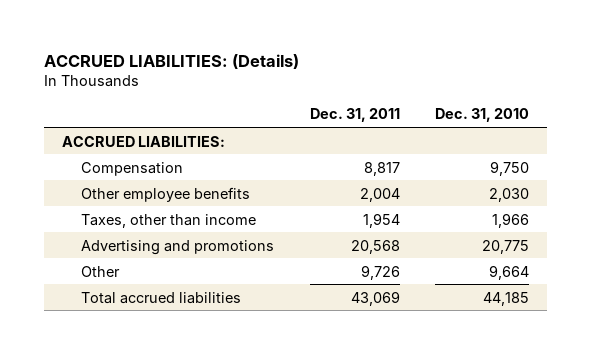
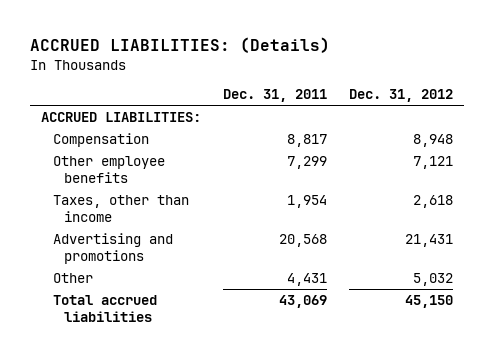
[435,108,530,123] Dec. 31, 2010 -> none
none -> [349,89,454,103] Dec. 31, 2012
[359,187,400,202] 2,004 -> [287,156,328,170] 7,299
[360,264,400,280] 9,726 -> [287,273,328,287] 4,431

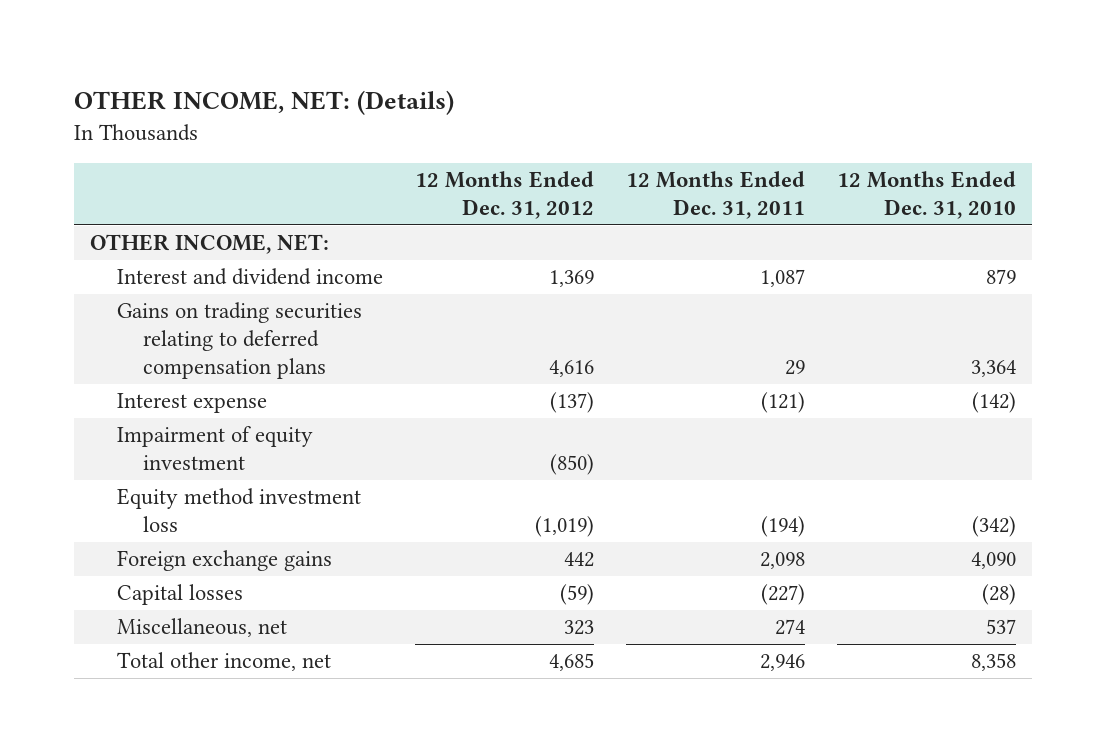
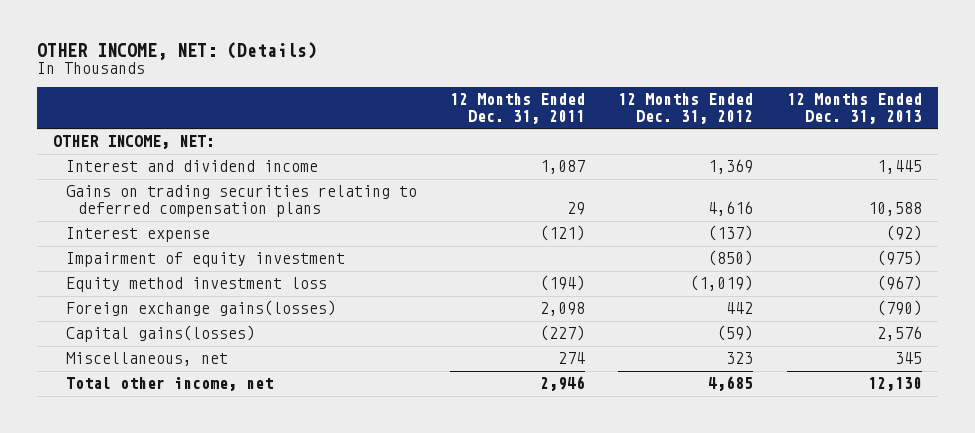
[836,171,1016,220] 12 Months Ended Dec. 31, 2010 -> none
none -> [786,92,922,124] 12 Months Ended Dec. 31, 2013
[116,550,332,572] Foreign exchange gains -> [65,300,336,317] Foreign exchange gains(losses)
[116,584,243,606] Capital losses -> [65,325,255,343] Capital gains(losses)

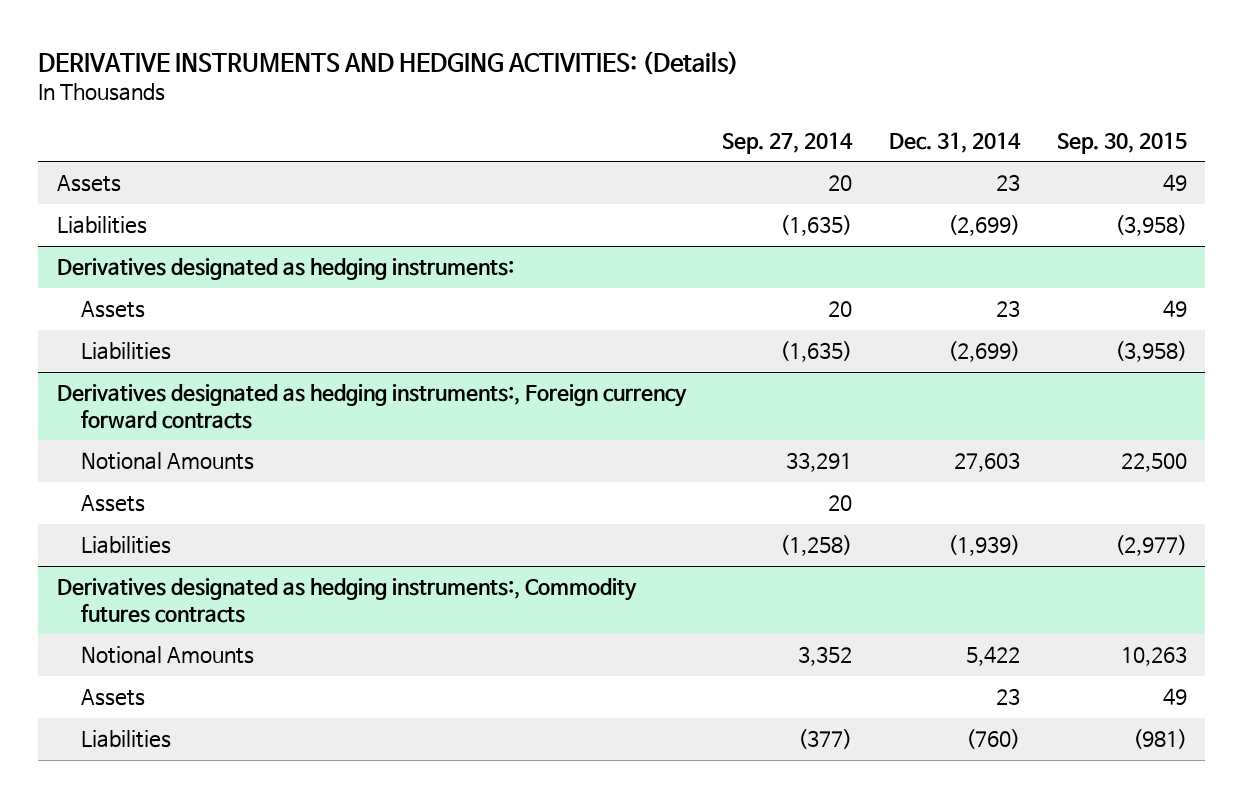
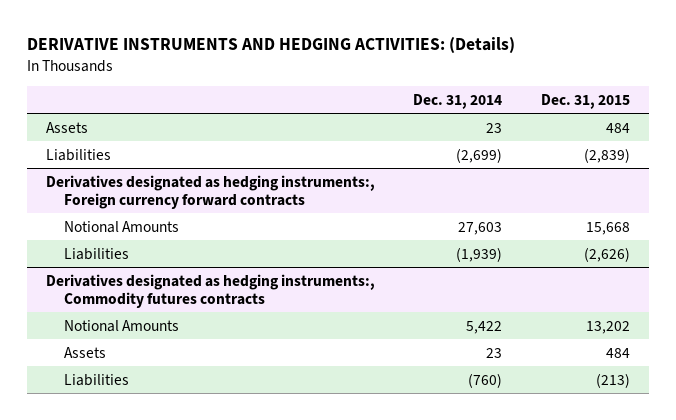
[722,131,854,154] Sep. 27, 2014 -> none
[1056,131,1187,154] Sep. 30, 2015 -> none
none -> [540,93,630,109] Dec. 31, 2015
[56,258,514,281] Derivatives designated as hedging instruments: -> none
[80,301,145,319] Assets -> none
[80,342,171,361] Liabilities -> none
[80,495,145,513] Assets -> none

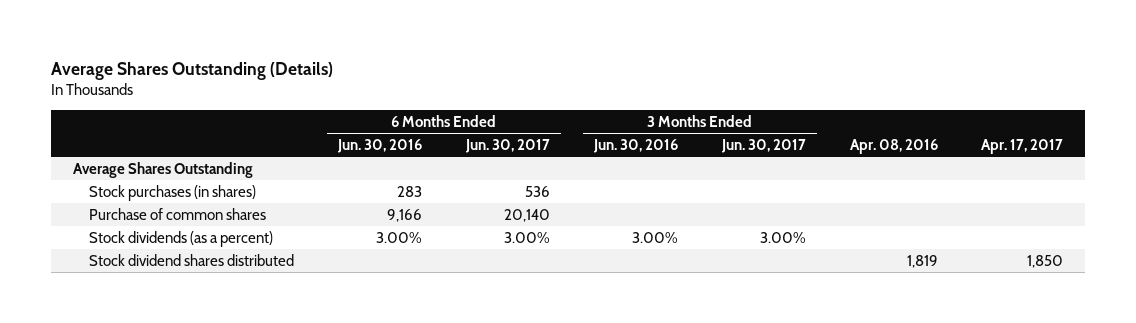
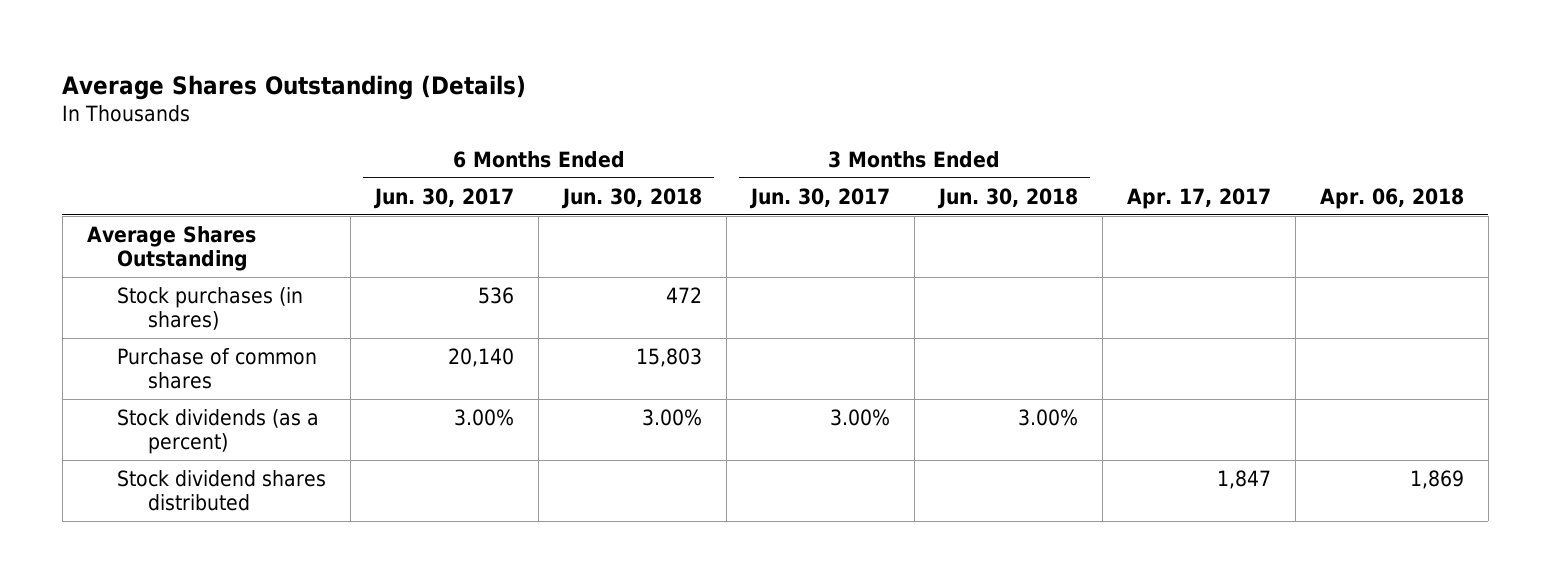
[337,138,423,153] Jun. 30, 2016 -> none
[592,138,678,153] Jun. 30, 2016 -> none
[849,138,938,154] Apr. 08, 2016 -> none
none -> [561,187,703,209] Jun. 30, 2018
none -> [936,187,1078,209] Jun. 30, 2018
none -> [1319,187,1464,209] Apr. 06, 2018
[1027,254,1064,268] 1,850 -> [1216,469,1271,489] 1,847

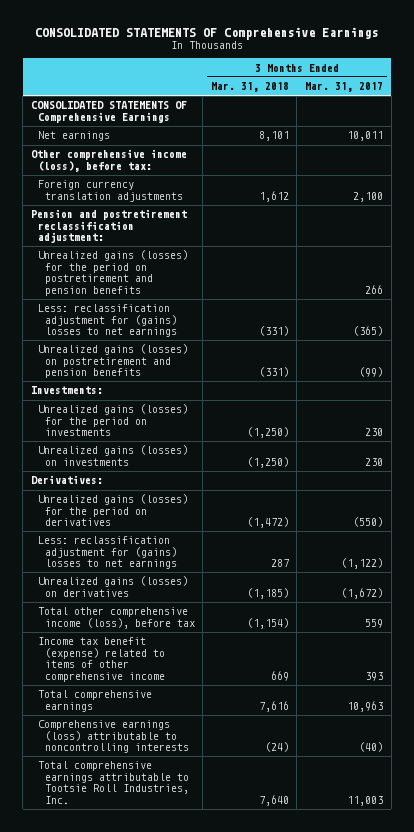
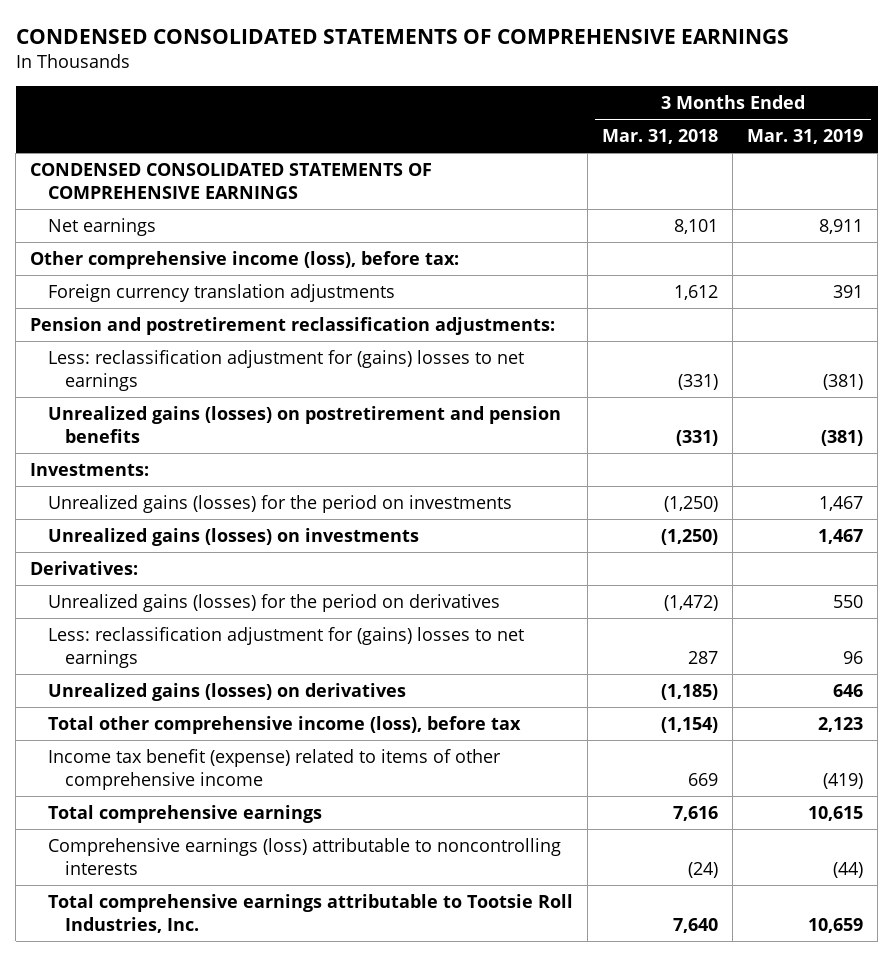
[34,26,378,40] CONSOLIDATED STATEMENTS OF Comprehensive Earnings -> [15,28,789,44] CONDENSED CONSOLIDATED STATEMENTS OF COMPREHENSIVE EARNINGS
[304,82,383,93] Mar. 31, 2017 -> none
none -> [747,129,864,145] Mar. 31, 2019
[30,101,187,123] CONSOLIDATED STATEMENTS OF Comprehensive Earnings -> [30,162,433,199] CONDENSED CONSOLIDATED STATEMENTS OF COMPREHENSIVE EARNINGS
[37,250,188,296] Unrealized gains (losses) for the period on postretirement and pension benefits -> none
[30,209,187,244] Pension and postretirement reclassification adjustment: -> [30,316,556,335] Pension and postretirement reclassification adjustments:

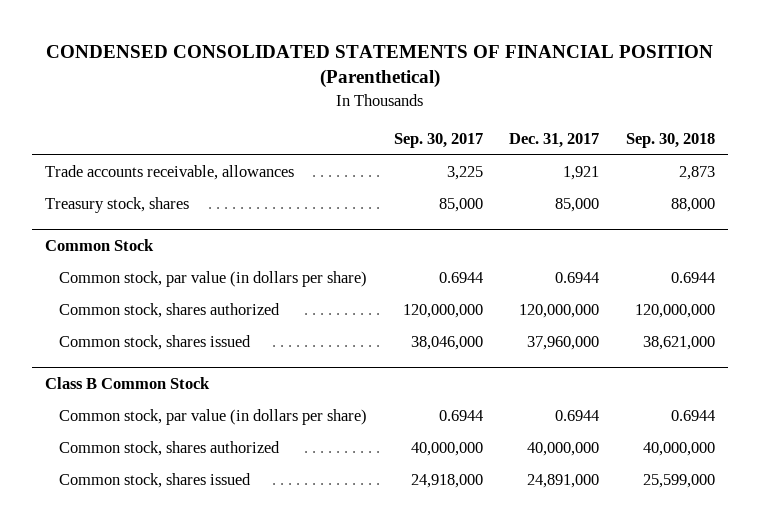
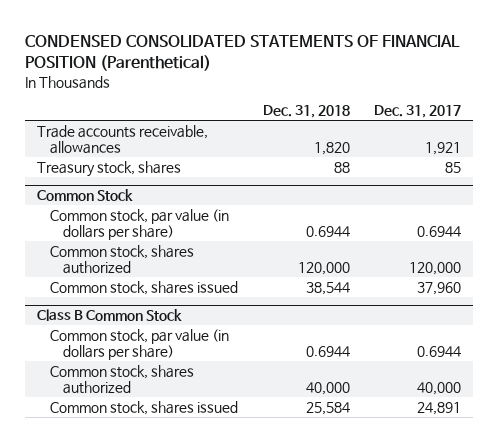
[393,132,483,148] Sep. 30, 2017 -> none
[625,132,715,148] Sep. 30, 2018 -> none
none -> [262,105,350,119] Dec. 31, 2018
[555,198,600,213] 85,000 -> [444,161,461,173] 85
[519,304,600,319] 120,000,000 -> [408,262,461,276] 120,000
[527,336,600,351] 37,960,000 -> [416,281,461,295] 37,960
[527,442,600,457] 40,000,000 -> [416,382,461,396] 40,000
[527,474,600,489] 24,891,000 -> [416,401,461,415] 24,891

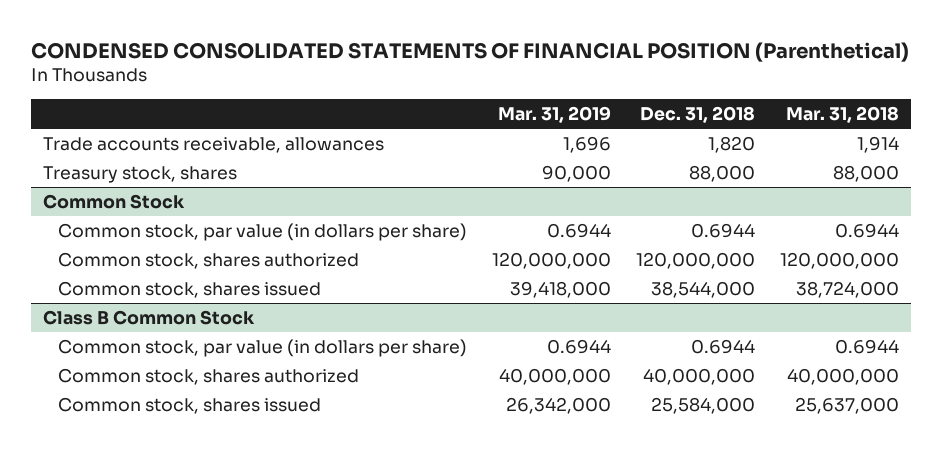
[373,105,461,119] Dec. 31, 2017 -> none
none -> [498,105,612,123] Mar. 31, 2019
none -> [786,105,900,123] Mar. 31, 2018
[333,161,350,173] 88 -> [689,165,756,183] 88,000
[297,262,350,276] 120,000 -> [636,252,756,270] 120,000,000
[305,281,350,295] 38,544 -> [651,281,756,299] 38,544,000
[305,382,350,396] 40,000 -> [643,368,756,386] 40,000,000
[305,401,350,415] 25,584 -> [651,397,756,415] 25,584,000

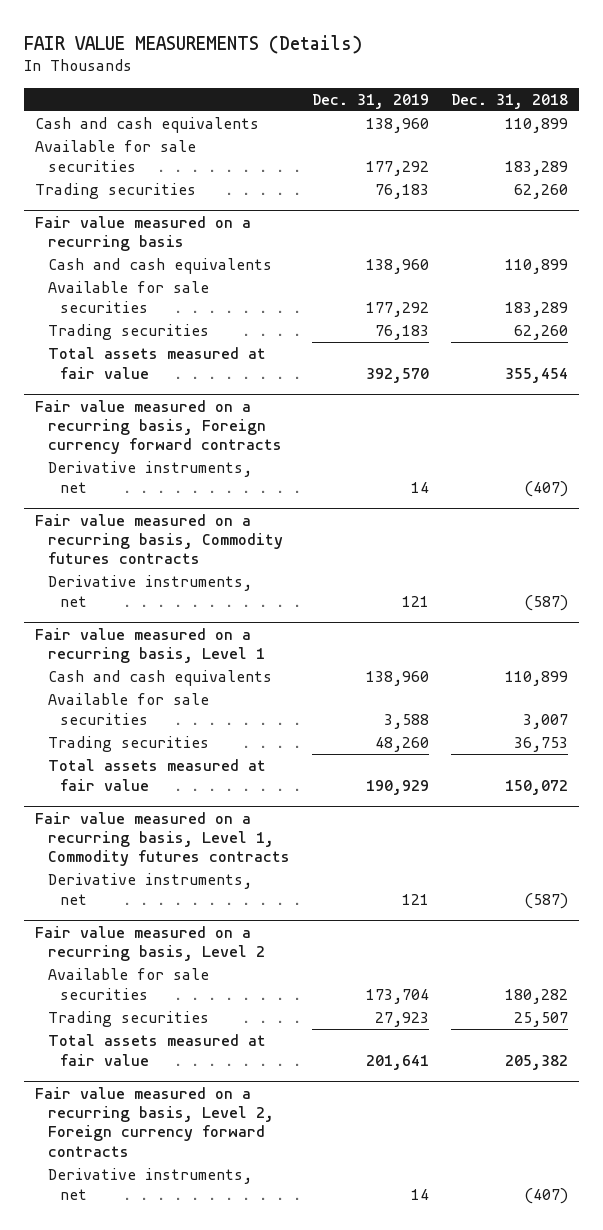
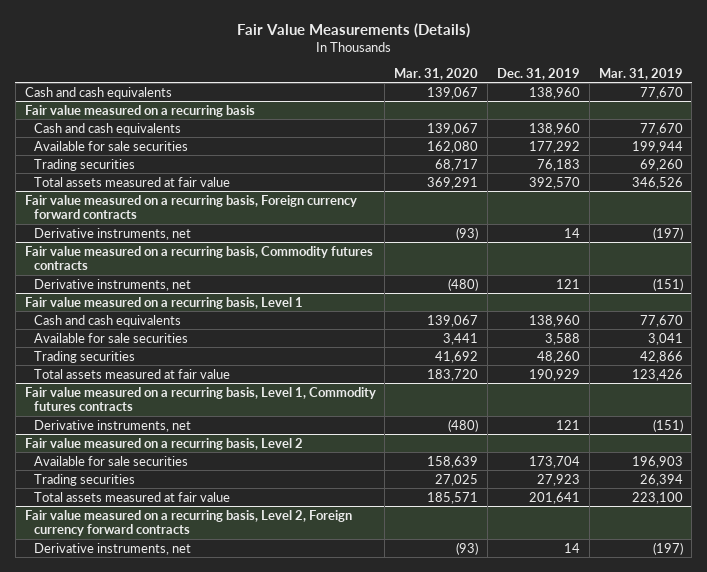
[24,34,363,54] FAIR VALUE MEASUREMENTS (Details) -> [236,22,470,38] Fair Value Measurements (Details)
[450,93,568,109] Dec. 31, 2018 -> none
none -> [394,67,479,80] Mar. 31, 2020
none -> [598,67,683,80] Mar. 31, 2019
[35,140,197,172] Available for sale securities -> none
[35,183,197,200] Trading securities -> none

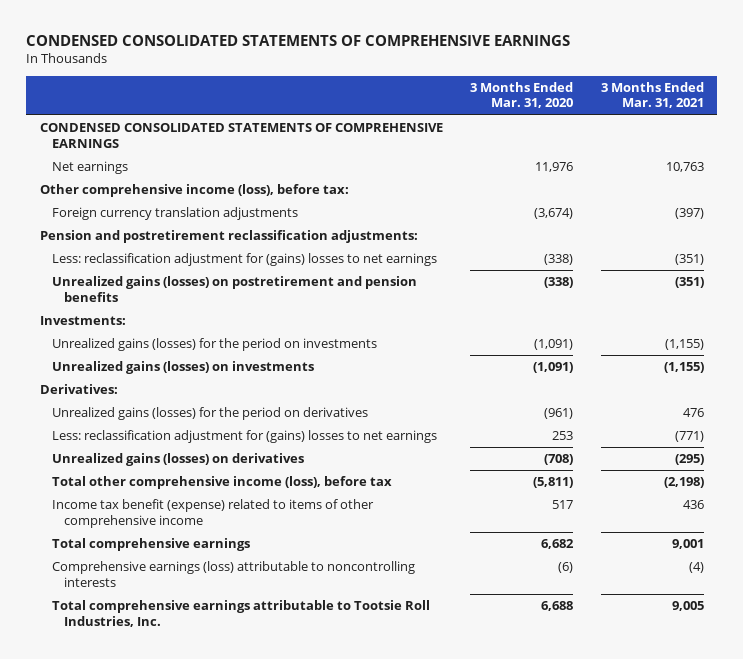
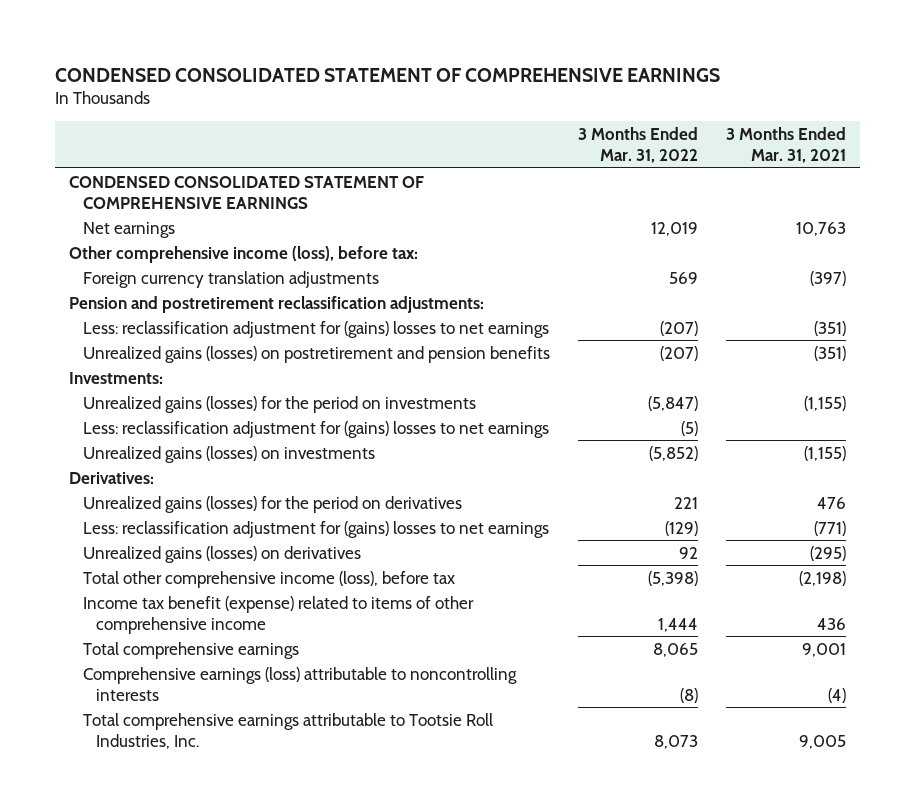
[26,34,571,46] CONDENSED CONSOLIDATED STATEMENTS OF COMPREHENSIVE EARNINGS -> [55,67,721,82] CONDENSED CONSOLIDATED STATEMENT OF COMPREHENSIVE EARNINGS
[470,81,574,109] 3 Months Ended Mar. 31, 2020 -> none
none -> [577,126,698,163] 3 Months Ended Mar. 31, 2022
[39,123,443,148] CONDENSED CONSOLIDATED STATEMENTS OF COMPREHENSIVE EARNINGS -> [69,175,425,209] CONDENSED CONSOLIDATED STATEMENT OF COMPREHENSIVE EARNINGS
none -> [82,420,549,438] Less: reclassification adjustment for (gains) losses to net earnings

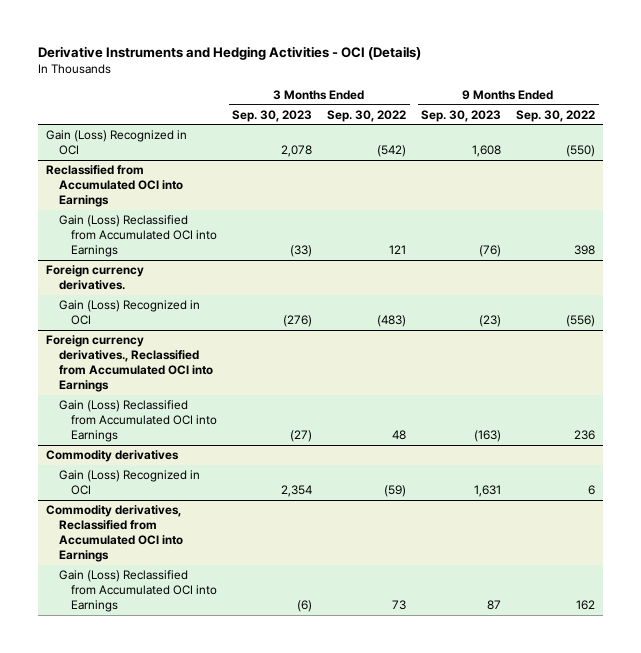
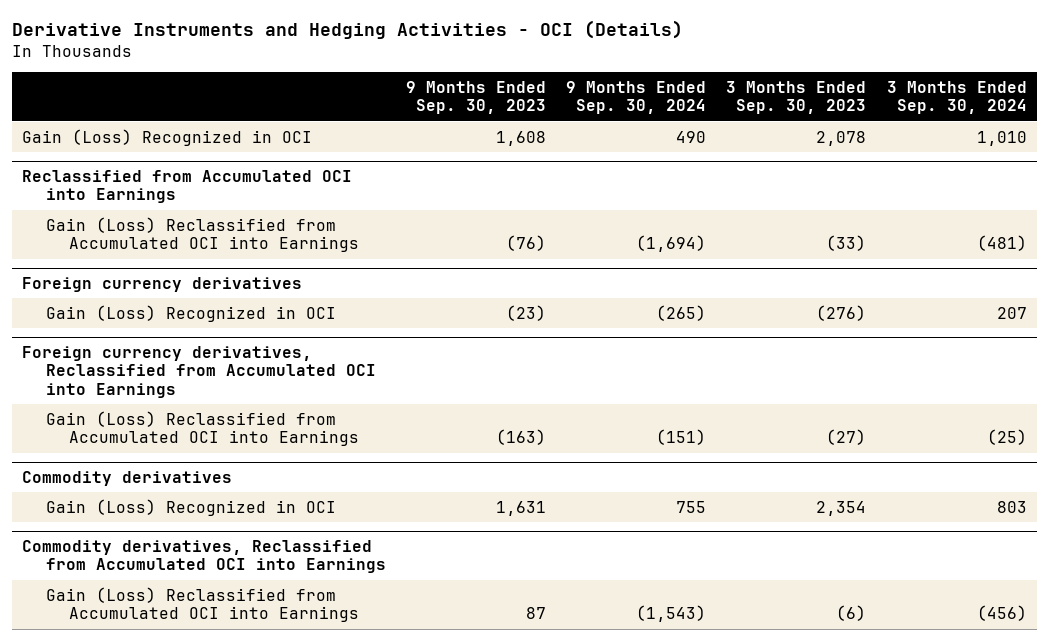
[327,109,407,122] Sep. 30, 2022 -> none
[516,109,596,122] Sep. 30, 2022 -> none
none -> [566,81,707,115] 9 Months Ended Sep. 30, 2024
none -> [886,81,1027,115] 3 Months Ended Sep. 30, 2024
[45,265,144,291] Foreign currency derivatives. -> [22,276,303,292] Foreign currency derivatives
[45,335,213,393] Foreign currency derivatives., Reclassified from Accumulated OCI into Earnings -> [22,345,376,398] Foreign currency derivatives, Reclassified from Accumulated OCI into Earnings

